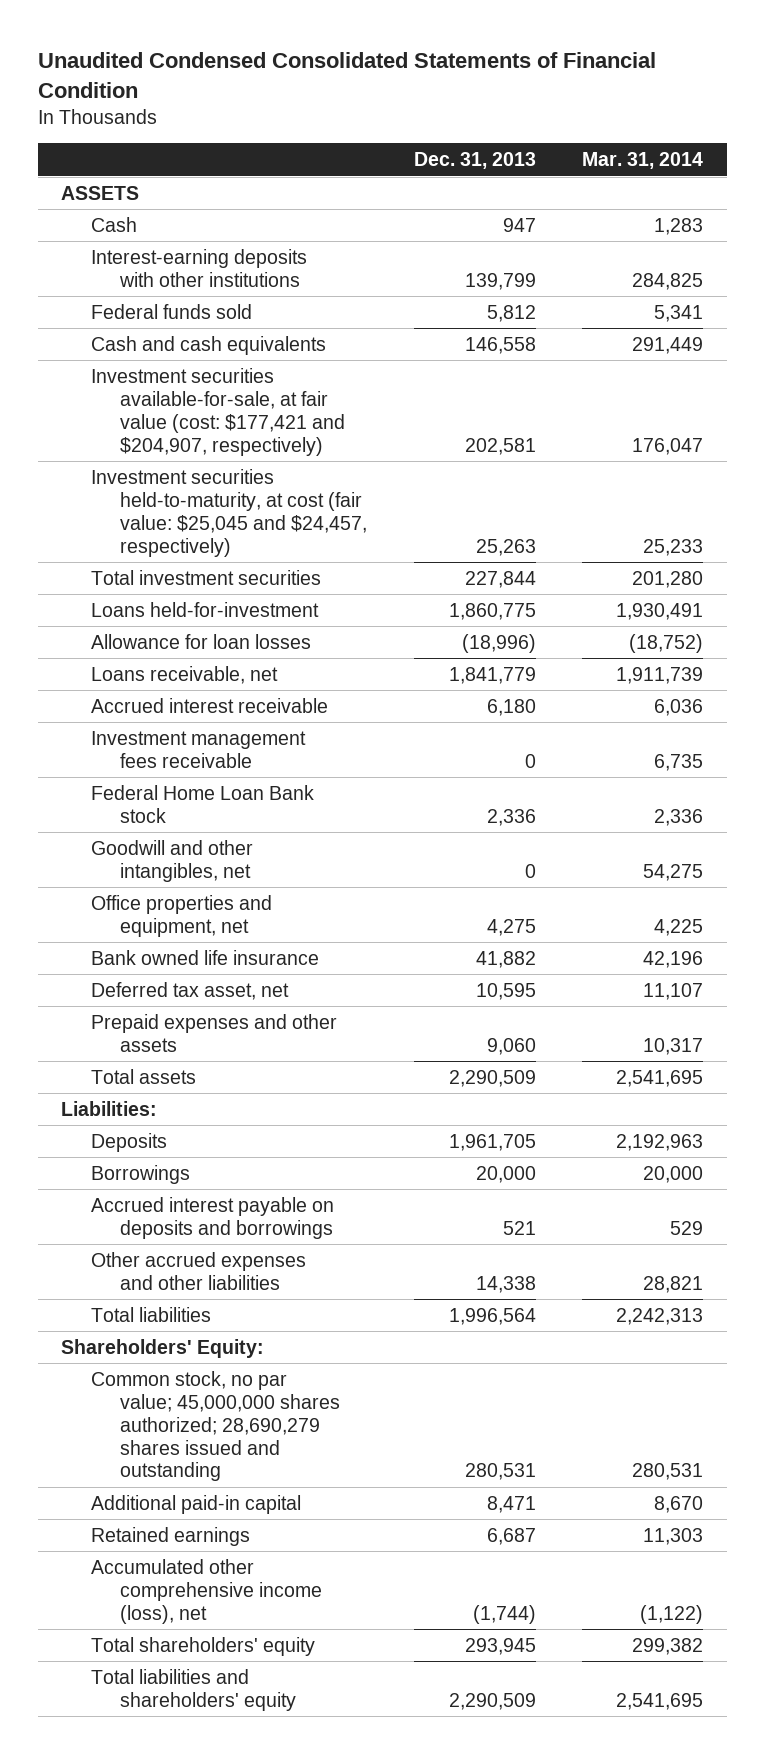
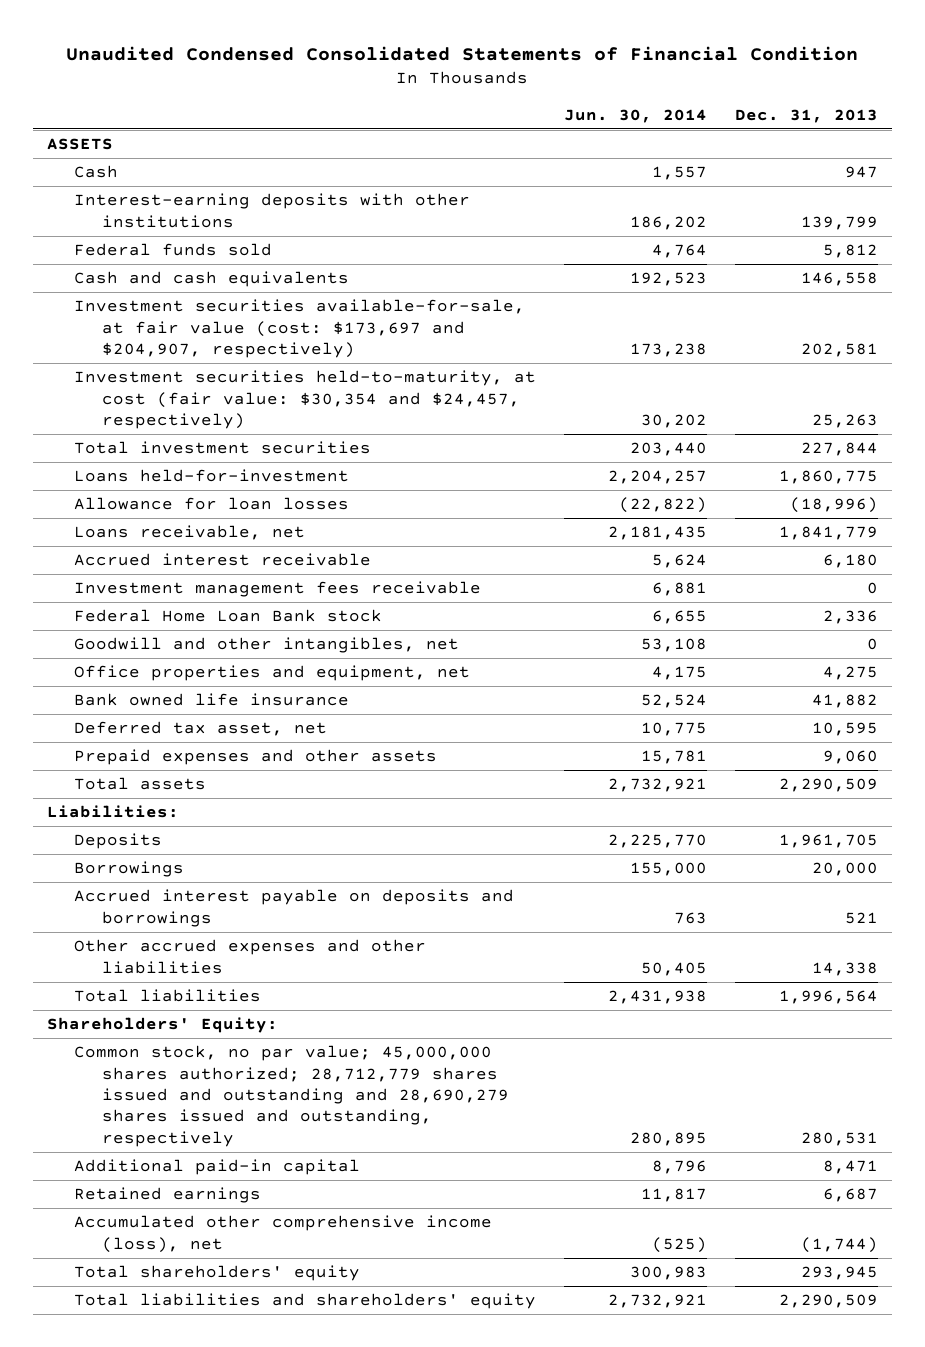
[582,152,704,170] Mar. 31, 2014 -> none
none -> [564,108,708,123] Jun. 30, 2014
[90,367,346,456] Investment securities available-for-sale, at fair value (cost: $177,421 and $204,907, respectively) -> [74,299,526,359] Investment securities available-for-sale, at fair value (cost: $173,697 and $204,907, respectively)
[90,468,368,557] Investment securities held-to-maturity, at cost (fair value: $25,045 and $24,457, respectively) -> [74,370,537,430] Investment securities held-to-maturity, at cost (fair value: $30,354 and $24,457, respectively)
[90,1370,341,1482] Common stock, no par value; 45,000,000 shares authorized; 28,690,279 shares issued and outstanding -> [74,1045,509,1147] Common stock, no par value; 45,000,000 shares authorized; 28,712,779 shares issued and outstanding and 28,690,279 shares issued and outstanding, respectively

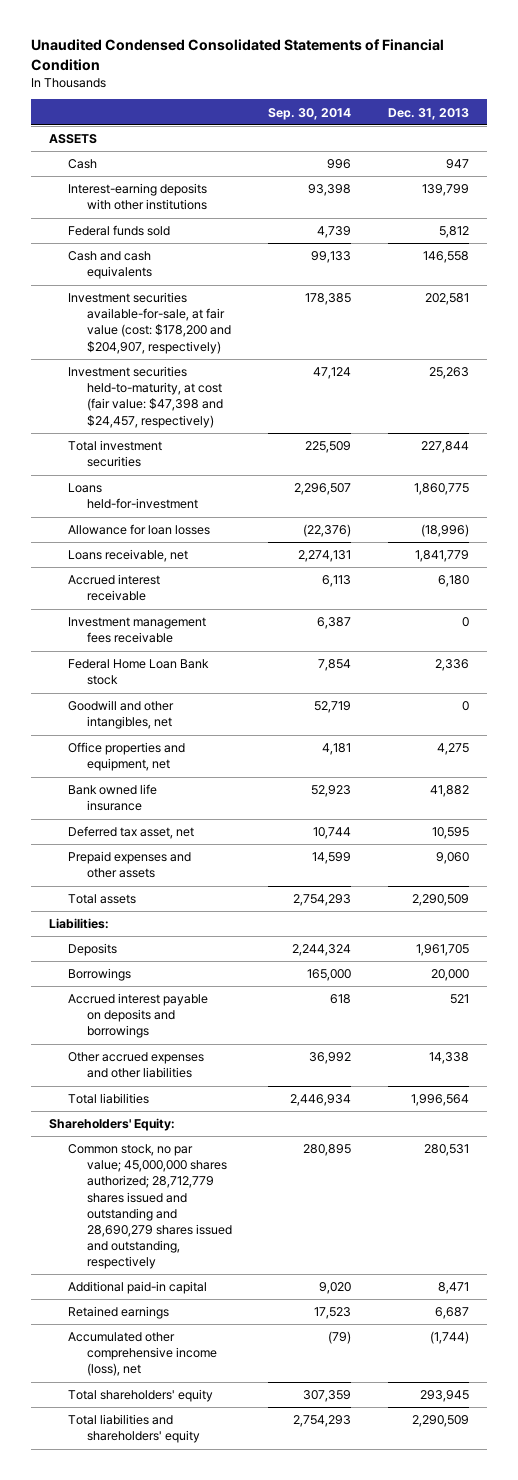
[564,108,708,123] Jun. 30, 2014 -> none
none -> [268,107,352,120] Sep. 30, 2014
[74,299,526,359] Investment securities available-for-sale, at fair value (cost: $173,697 and $204,907, respectively) -> [67,292,231,354] Investment securities available-for-sale, at fair value (cost: $178,200 and $204,907, respectively)
[74,370,537,430] Investment securities held-to-maturity, at cost (fair value: $30,354 and $24,457, respectively) -> [67,366,223,428] Investment securities held-to-maturity, at cost (fair value: $47,398 and $24,457, respectively)

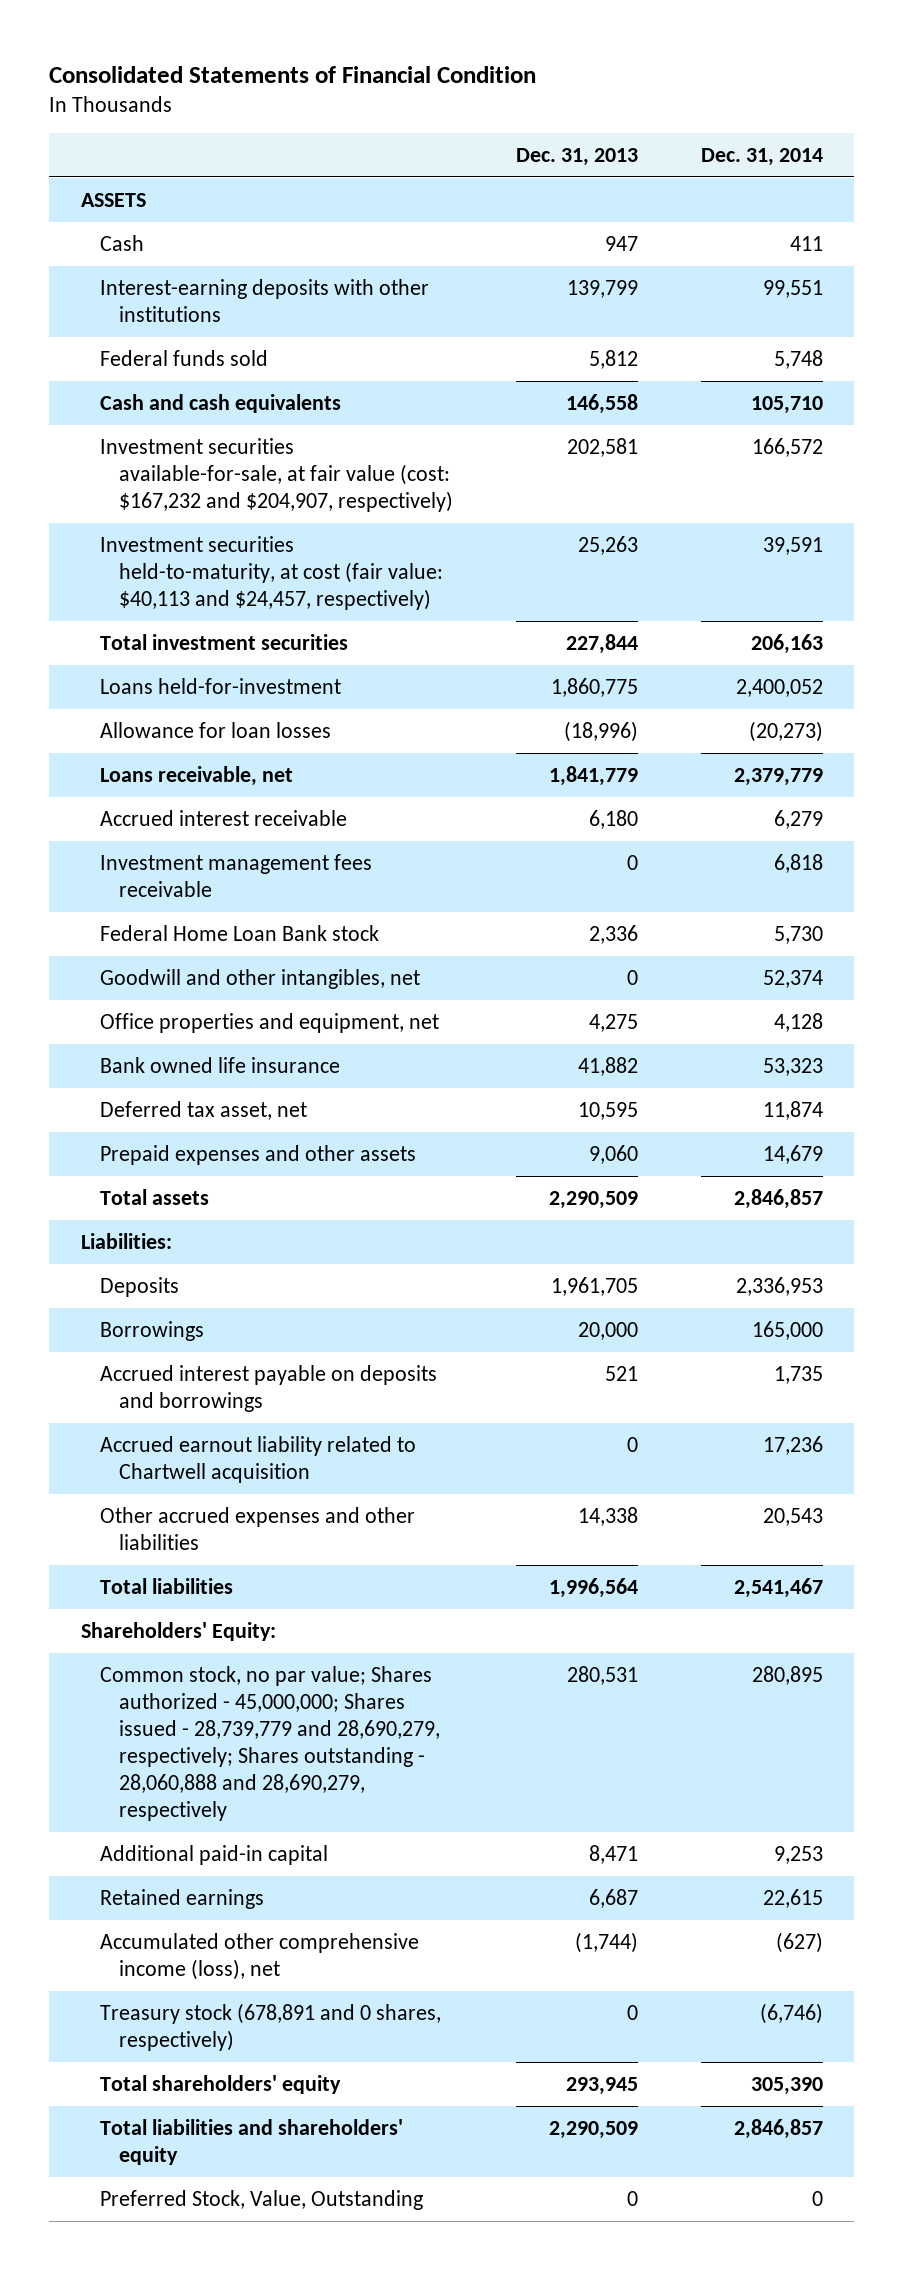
[30,39,444,71] Unaudited Condensed Consolidated Statements of Financial Condition -> [49,65,537,83] Consolidated Statements of Financial Condition
[268,107,352,120] Sep. 30, 2014 -> none
none -> [700,147,823,166] Dec. 31, 2014
[67,292,231,354] Investment securities available-for-sale, at fair value (cost: $178,200 and $204,907, respectively) -> [100,437,454,513] Investment securities available-for-sale, at fair value (cost: $167,232 and $204,907, respectively)
[67,366,223,428] Investment securities held-to-maturity, at cost (fair value: $47,398 and $24,457, respectively) -> [100,535,444,611] Investment securities held-to-maturity, at cost (fair value: $40,113 and $24,457, respectively)
none -> [100,1435,417,1483] Accrued earnout liability related to Chartwell acquisition
[67,1144,232,1269] Common stock, no par value; 45,000,000 shares authorized; 28,712,779 shares issued and outstanding and 28,690,279 shares issued and outstanding, respectively -> [100,1665,441,1822] Common stock, no par value; Shares authorized - 45,000,000; Shares issued - 28,739,779 and 28,690,279, respectively; Shares outstanding - 28,060,888 and 28,690,279, respectively
none -> [100,2002,442,2051] Treasury stock (678,891 and 0 shares, respectively)
none -> [100,2189,424,2210] Preferred Stock, Value, Outstanding

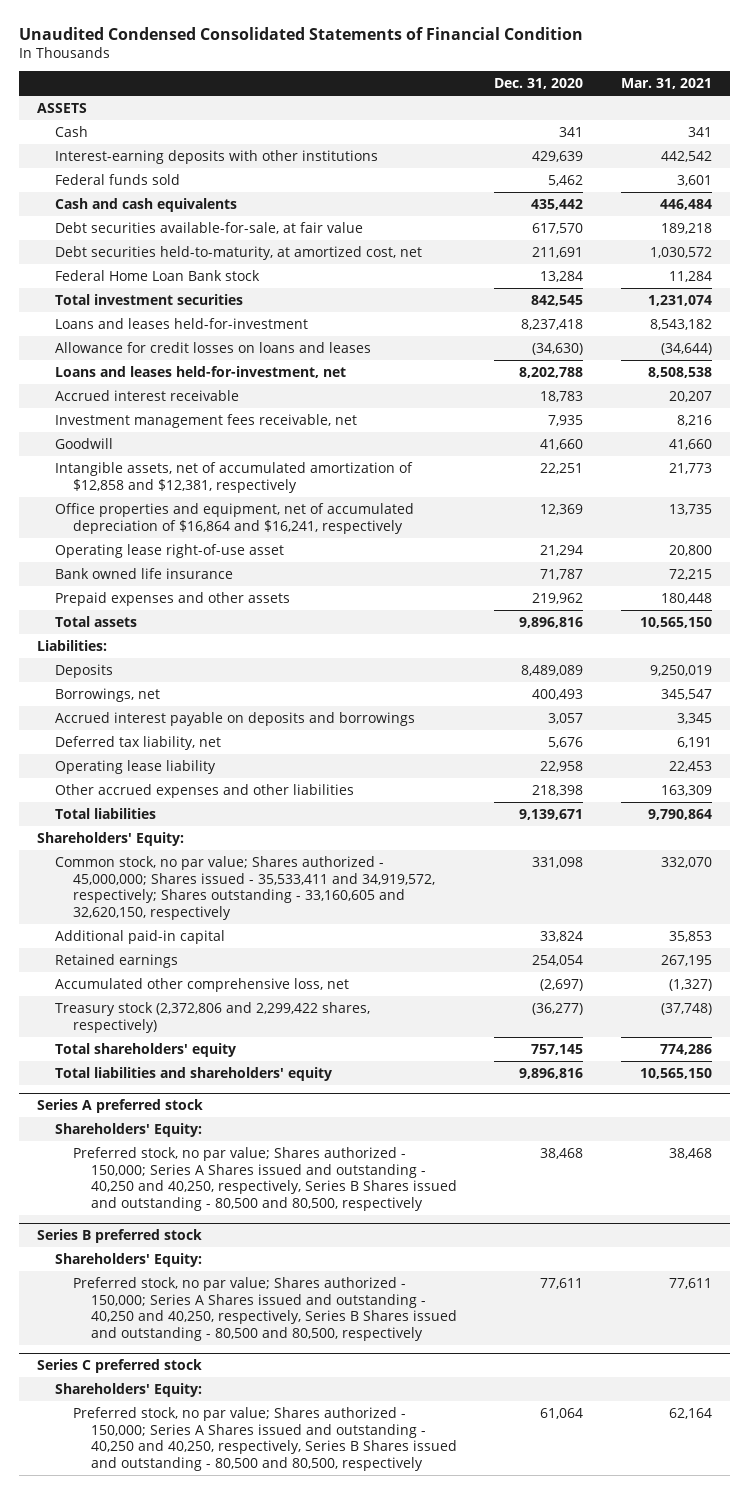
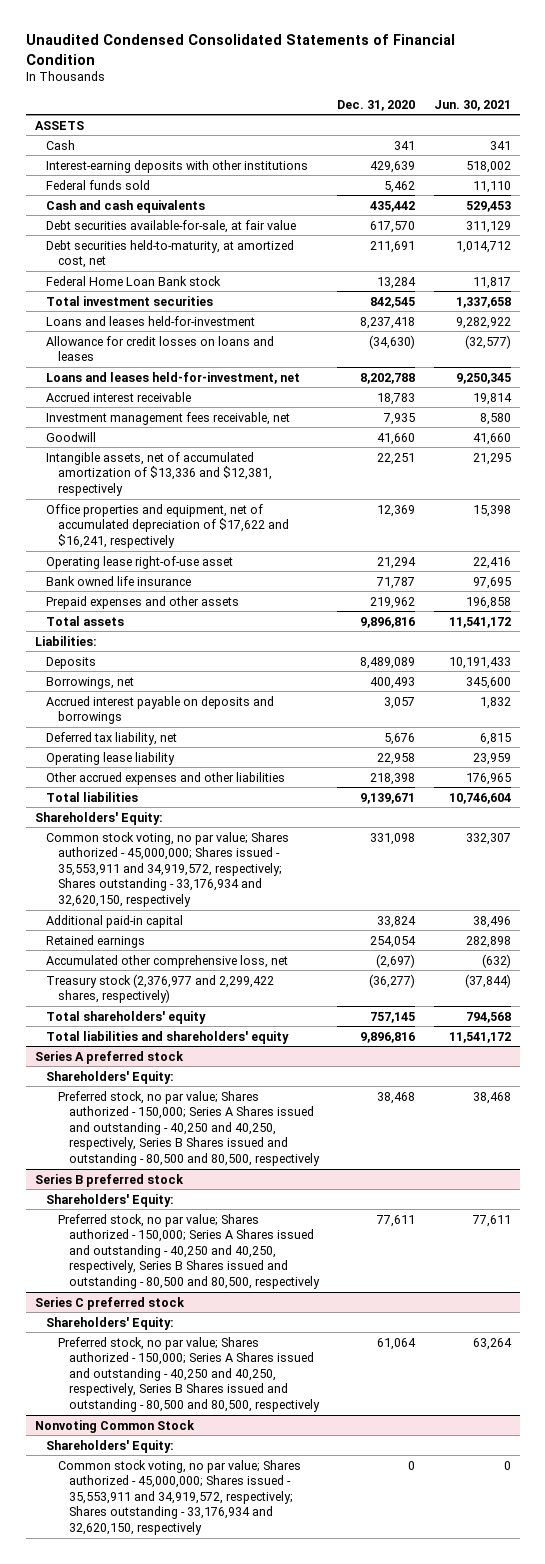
[620,78,712,90] Mar. 31, 2021 -> none
none -> [433,99,511,111] Jun. 30, 2021
[55,461,414,493] Intangible assets, net of accumulated amortization of $12,858 and $12,381, respectively -> [46,451,272,496] Intangible assets, net of accumulated amortization of $13,336 and $12,381, respectively
[55,502,415,534] Office properties and equipment, net of accumulated depreciation of $16,864 and $16,241, respectively -> [46,503,289,548] Office properties and equipment, net of accumulated depreciation of $17,622 and $16,241, respectively
[55,855,435,921] Common stock, no par value; Shares authorized - 45,000,000; Shares issued - 35,533,411 and 34,919,572, respectively; Shares outstanding - 33,160,605 and 32,620,150, respectively -> [46,831,290,908] Common stock voting, no par value; Shares authorized - 45,000,000; Shares issued - 35,553,911 and 34,919,572, respectively; Shares outstanding - 33,176,934 and 32,620,150, respectively
[55,1001,371,1033] Treasury stock (2,372,806 and 2,299,422 shares, respectively) -> [46,973,275,1004] Treasury stock (2,376,977 and 2,299,422 shares, respectively)
none -> [34,1419,195,1433] Nonvoting Common Stock
none -> [46,1439,175,1453] Shareholders' Equity:
none -> [57,1459,301,1536] Common stock voting, no par value; Shares authorized - 45,000,000; Shares issued - 35,553,911 and 34,919,572, respectively; Shares outstanding - 33,176,934 and 32,620,150, respectively

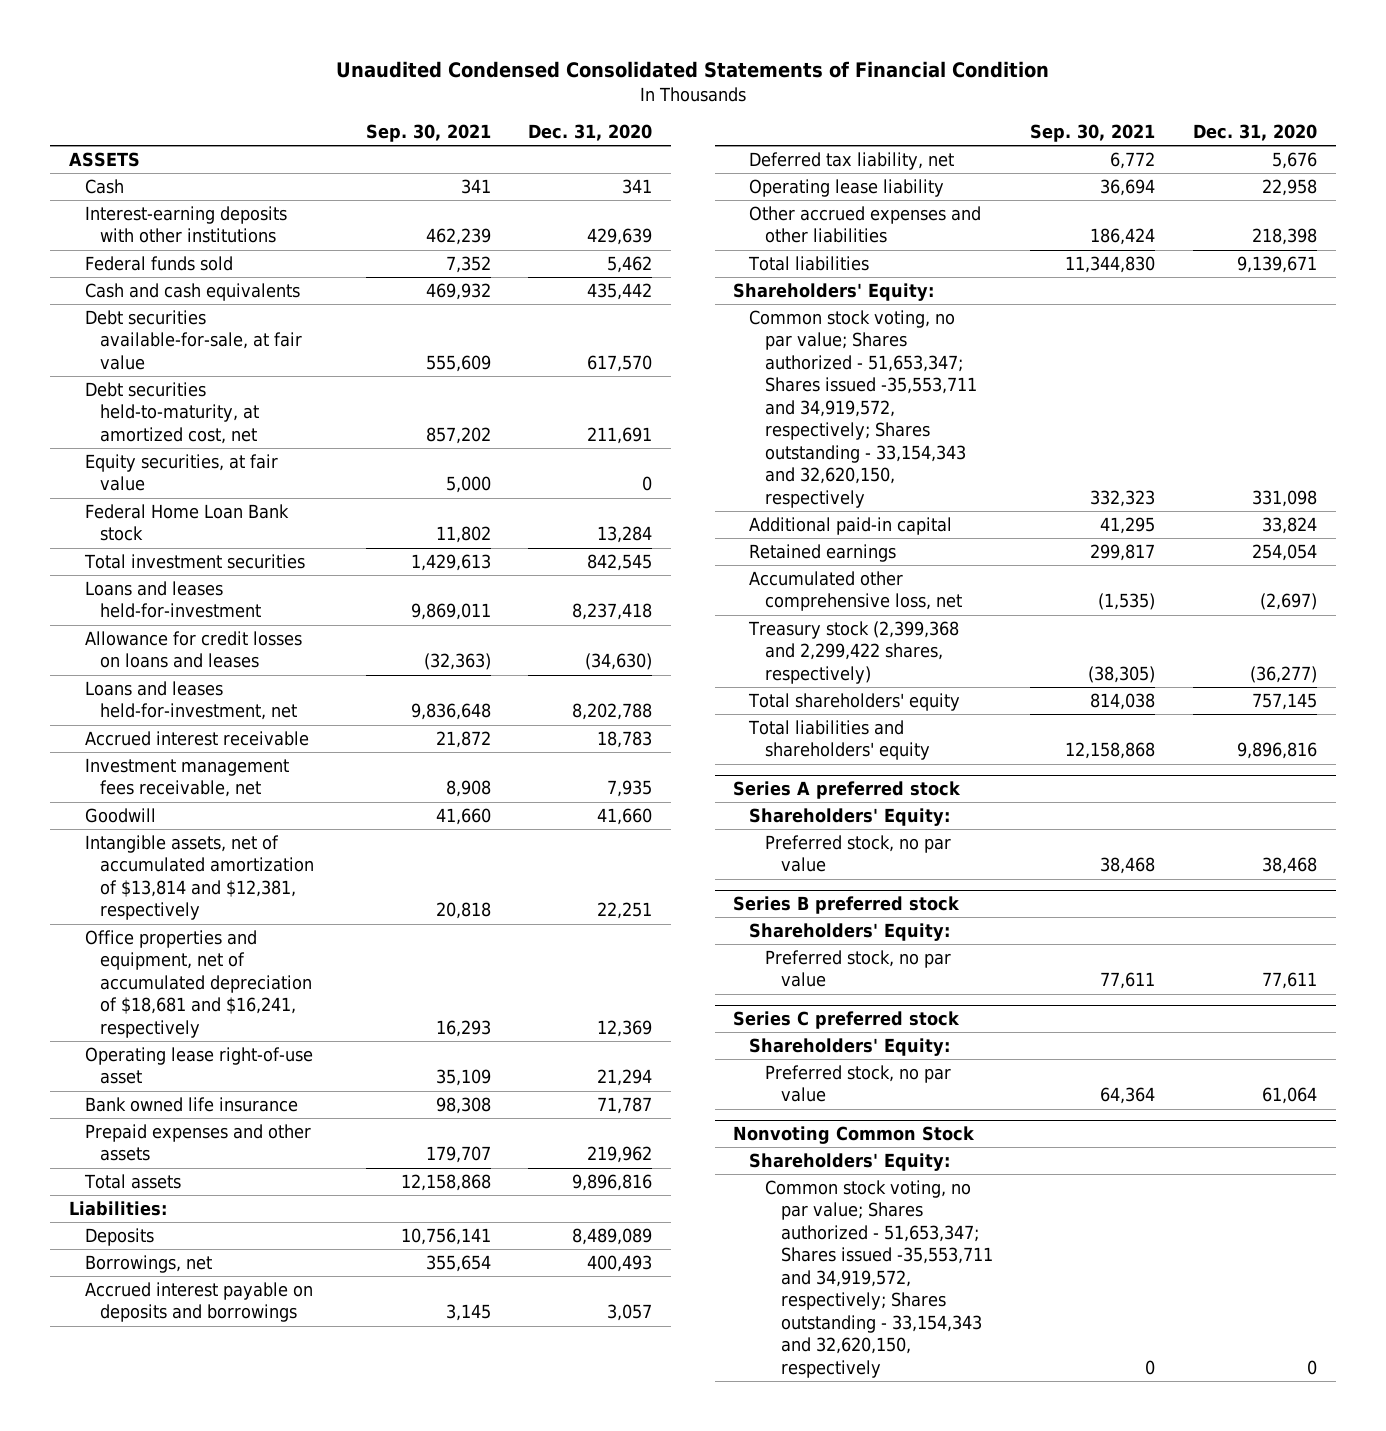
[433,99,511,111] Jun. 30, 2021 -> none
none -> [365,124,491,143] Sep. 30, 2021
none -> [84,453,278,492] Equity securities, at fair value
[46,451,272,496] Intangible assets, net of accumulated amortization of $13,336 and $12,381, respectively -> [84,834,315,921] Intangible assets, net of accumulated amortization of $13,814 and $12,381, respectively
[46,503,289,548] Office properties and equipment, net of accumulated depreciation of $17,622 and $16,241, respectively -> [84,929,313,1038] Office properties and equipment, net of accumulated depreciation of $18,681 and $16,241, respectively
[46,831,290,908] Common stock voting, no par value; Shares authorized - 45,000,000; Shares issued - 35,553,911 and 34,919,572, respectively; Shares outstanding - 33,176,934 and 32,620,150, respectively -> [749,309,978,508] Common stock voting, no par value; Shares authorized - 51,653,347; Shares issued -35,553,711 and 34,919,572, respectively; Shares outstanding - 33,154,343 and 32,620,150, respectively
[46,973,275,1004] Treasury stock (2,376,977 and 2,299,422 shares, respectively) -> [748,620,960,684] Treasury stock (2,399,368 and 2,299,422 shares, respectively)
[57,1090,321,1167] Preferred stock, no par value; Shares authorized - 150,000; Series A Shares issued and outstanding - 40,250 and 40,250, respectively, Series B Shares issued and outstanding - 80,500 and 80,500, respectively -> [765,834,952,873] Preferred stock, no par value
[57,1213,321,1290] Preferred stock, no par value; Shares authorized - 150,000; Series A Shares issued and outstanding - 40,250 and 40,250, respectively, Series B Shares issued and outstanding - 80,500 and 80,500, respectively -> [765,949,952,988] Preferred stock, no par value
[57,1336,321,1413] Preferred stock, no par value; Shares authorized - 150,000; Series A Shares issued and outstanding - 40,250 and 40,250, respectively, Series B Shares issued and outstanding - 80,500 and 80,500, respectively -> [765,1064,952,1103] Preferred stock, no par value
[57,1459,301,1536] Common stock voting, no par value; Shares authorized - 45,000,000; Shares issued - 35,553,911 and 34,919,572, respectively; Shares outstanding - 33,176,934 and 32,620,150, respectively -> [765,1179,993,1378] Common stock voting, no par value; Shares authorized - 51,653,347; Shares issued -35,553,711 and 34,919,572, respectively; Shares outstanding - 33,154,343 and 32,620,150, respectively

